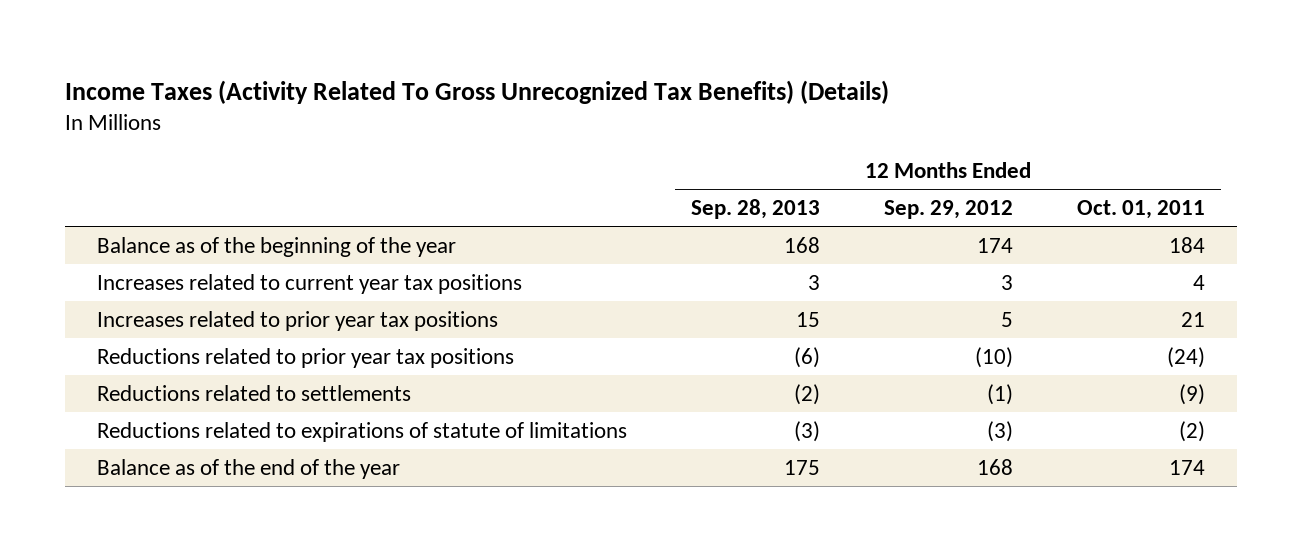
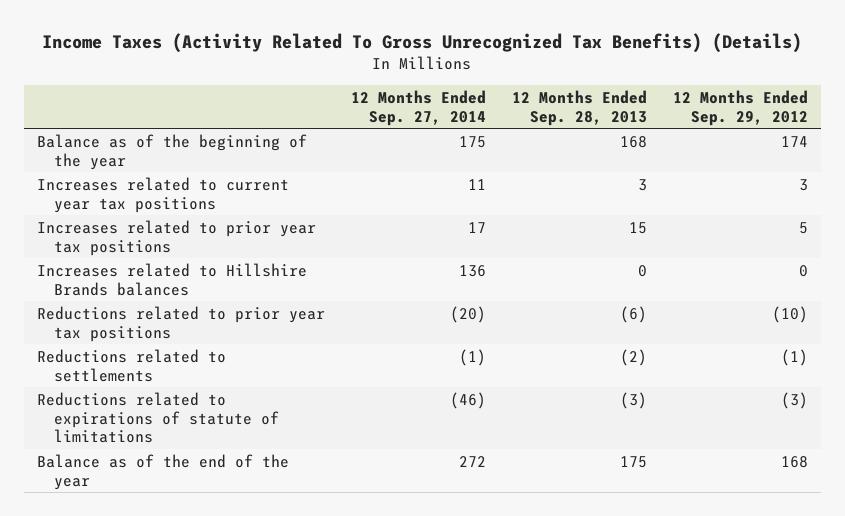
[1077,200,1206,220] Oct. 01, 2011 -> none
none -> [350,89,486,126] 12 Months Ended Sep. 27, 2014
none -> [36,262,307,296] Increases related to Hillshire Brands balances

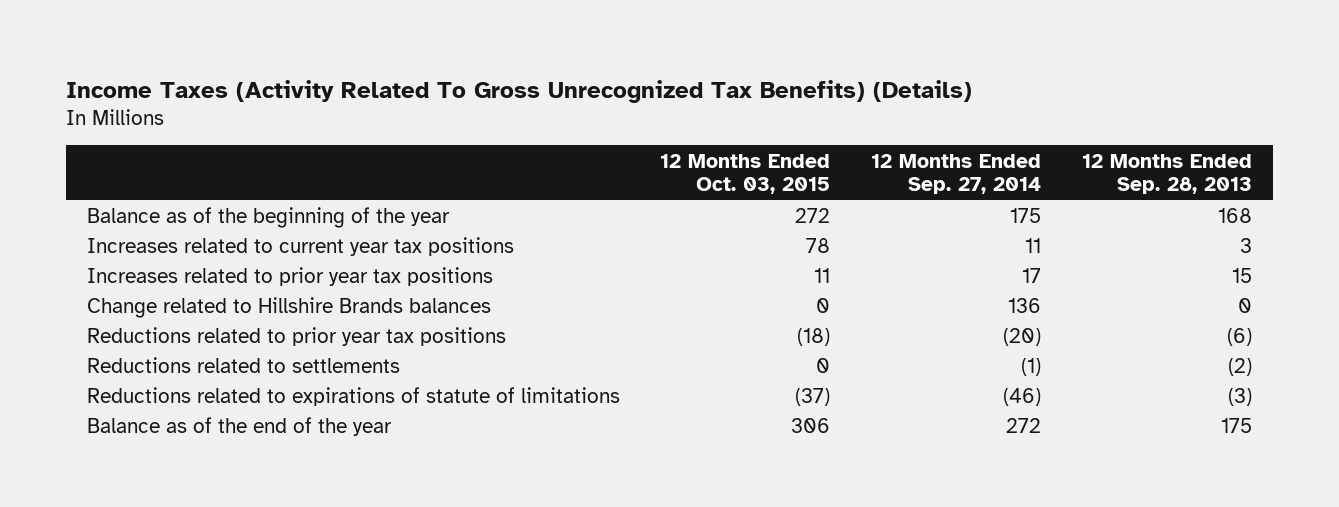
[673,89,809,126] 12 Months Ended Sep. 29, 2012 -> none
none -> [660,153,831,195] 12 Months Ended Oct. 03, 2015
[36,262,307,296] Increases related to Hillshire Brands balances -> [86,297,491,319] Change related to Hillshire Brands balances

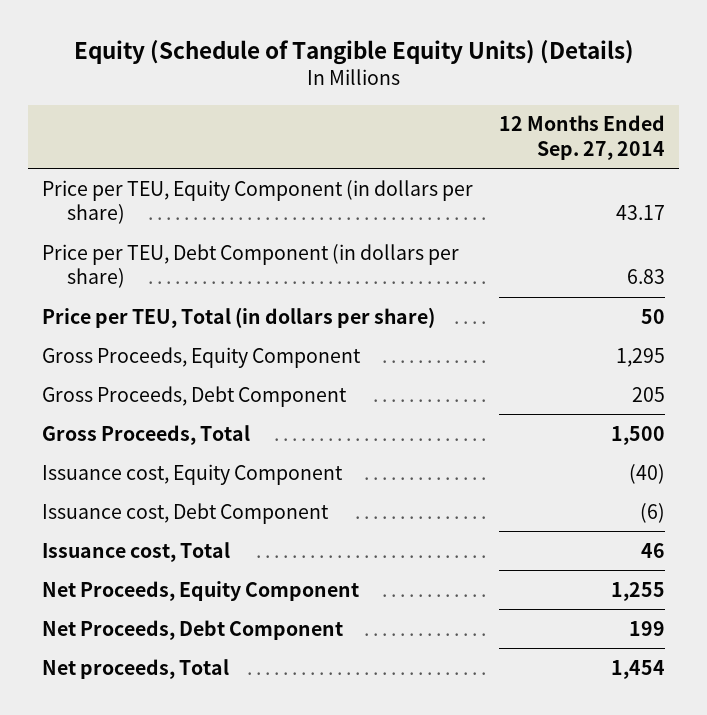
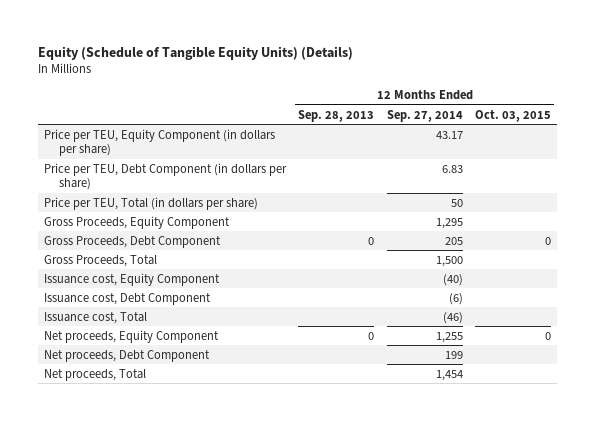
none -> [298,109,375,122] Sep. 28, 2013
none -> [475,109,552,122] Oct. 03, 2015
[641,542,666,558] 46 -> [442,311,463,324] (46)
[41,580,359,601] Net Proceeds, Equity Component -> [43,329,219,343] Net proceeds, Equity Component
[41,619,343,640] Net Proceeds, Debt Component -> [43,349,210,362] Net proceeds, Debt Component

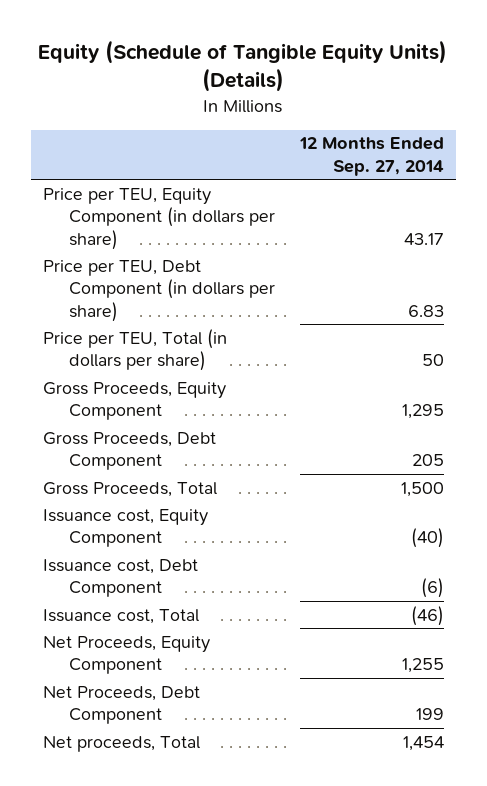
[298,109,375,122] Sep. 28, 2013 -> none
[475,109,552,122] Oct. 03, 2015 -> none
[43,329,219,343] Net proceeds, Equity Component -> [43,635,211,675] Net Proceeds, Equity Component
[43,349,210,362] Net proceeds, Debt Component -> [43,685,201,725] Net Proceeds, Debt Component

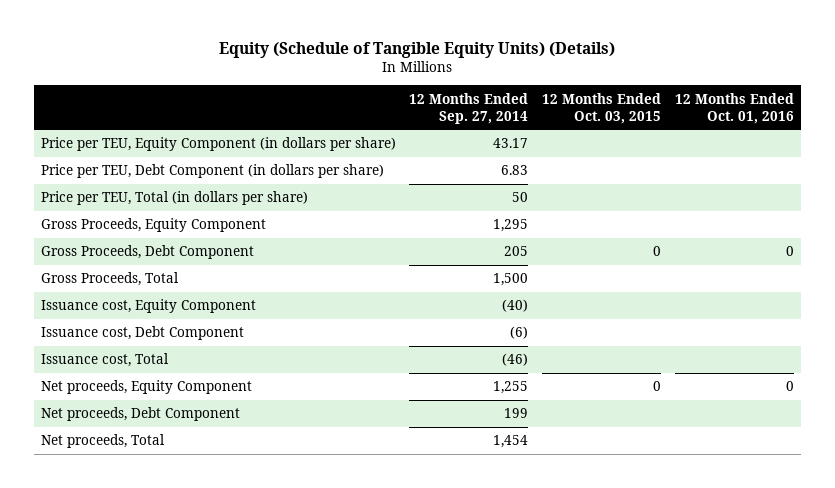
none -> [542,92,662,124] 12 Months Ended Oct. 03, 2015
none -> [675,92,795,124] 12 Months Ended Oct. 01, 2016
[43,635,211,675] Net Proceeds, Equity Component -> [40,380,252,395] Net proceeds, Equity Component
[43,685,201,725] Net Proceeds, Debt Component -> [40,407,240,422] Net proceeds, Debt Component

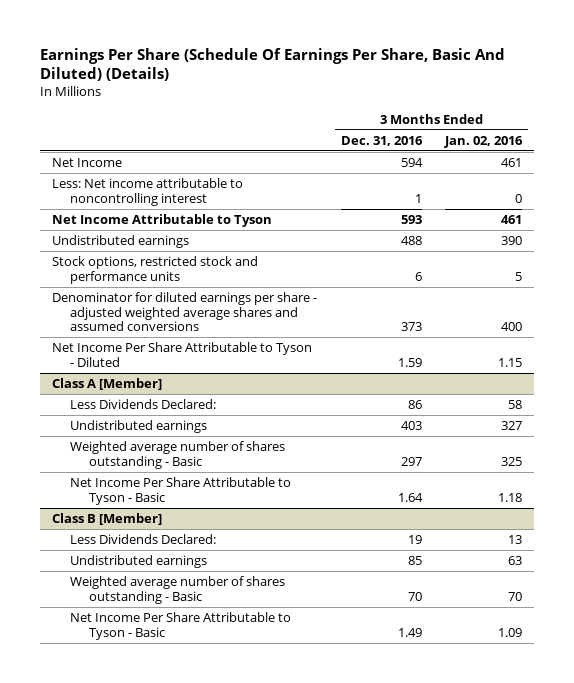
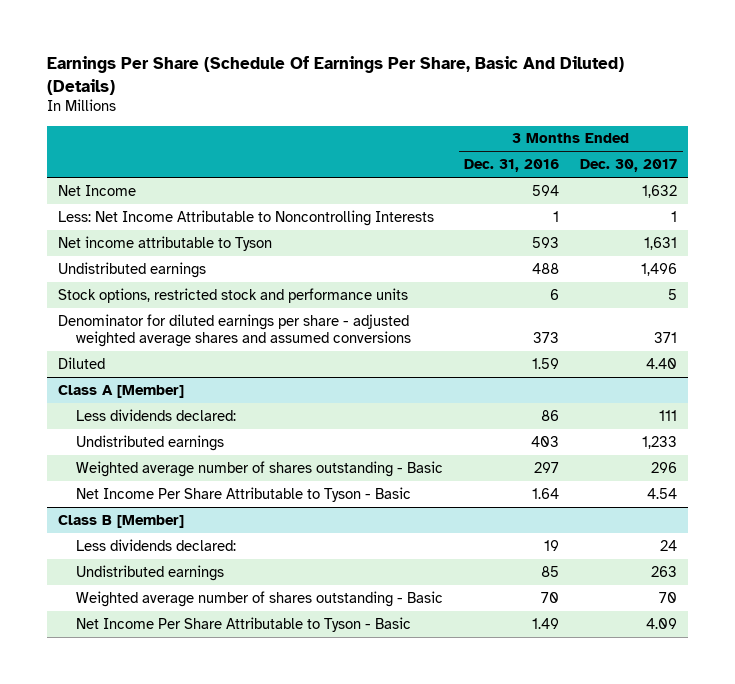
[444,135,524,148] Jan. 02, 2016 -> none
none -> [580,159,678,173] Dec. 30, 2017
[51,177,243,206] Less: Net income attributable to noncontrolling interest -> [57,209,434,226] Less: Net Income Attributable to Noncontrolling Interests
[51,213,272,227] Net Income Attributable to Tyson -> [57,235,272,251] Net income attributable to Tyson
[51,341,312,367] Net Income Per Share Attributable to Tyson - Diluted -> [57,356,105,369] Diluted
[70,398,217,409] Less Dividends Declared: -> [75,408,236,421] Less dividends declared:
[70,533,217,544] Less Dividends Declared: -> [75,538,236,551] Less dividends declared:

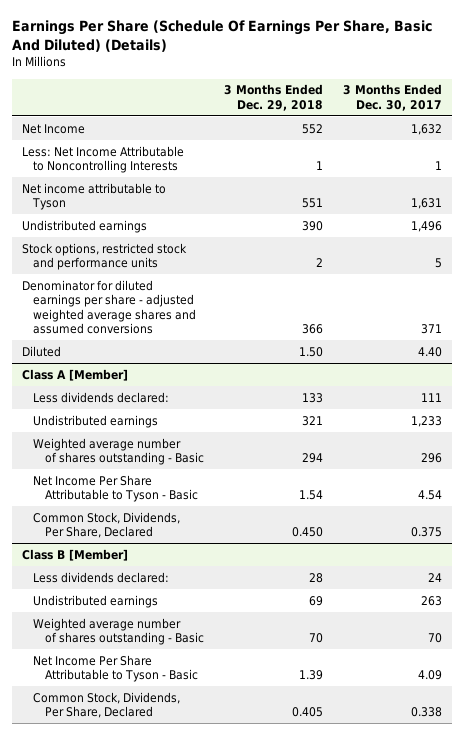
[464,159,560,173] Dec. 31, 2016 -> none
none -> [223,84,323,111] 3 Months Ended Dec. 29, 2018
none -> [33,511,181,539] Common Stock, Dividends, Per Share, Declared
none -> [33,691,181,719] Common Stock, Dividends, Per Share, Declared

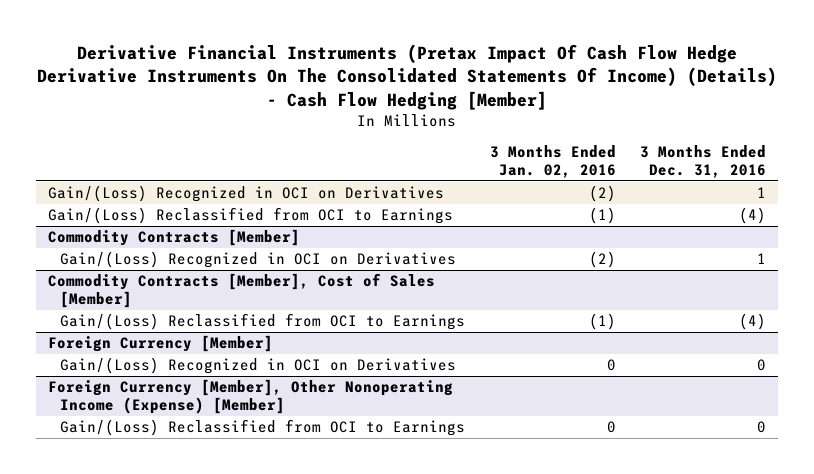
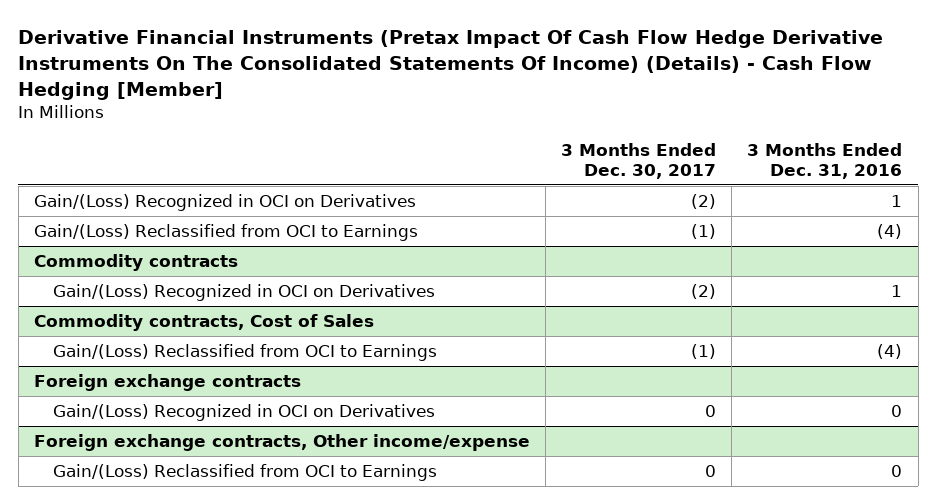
[489,145,616,179] 3 Months Ended Jan. 02, 2016 -> none
none -> [561,143,717,179] 3 Months Ended Dec. 30, 2017
[47,229,300,247] Commodity Contracts [Member] -> [33,254,238,272] Commodity contracts
[47,273,435,309] Commodity Contracts [Member], Cost of Sales [Member] -> [33,314,374,332] Commodity contracts, Cost of Sales
[47,335,273,353] Foreign Currency [Member] -> [33,374,301,392] Foreign exchange contracts
[47,379,453,415] Foreign Currency [Member], Other Nonoperating Income (Expense) [Member] -> none
none -> [33,434,530,452] Foreign exchange contracts, Other income/expense

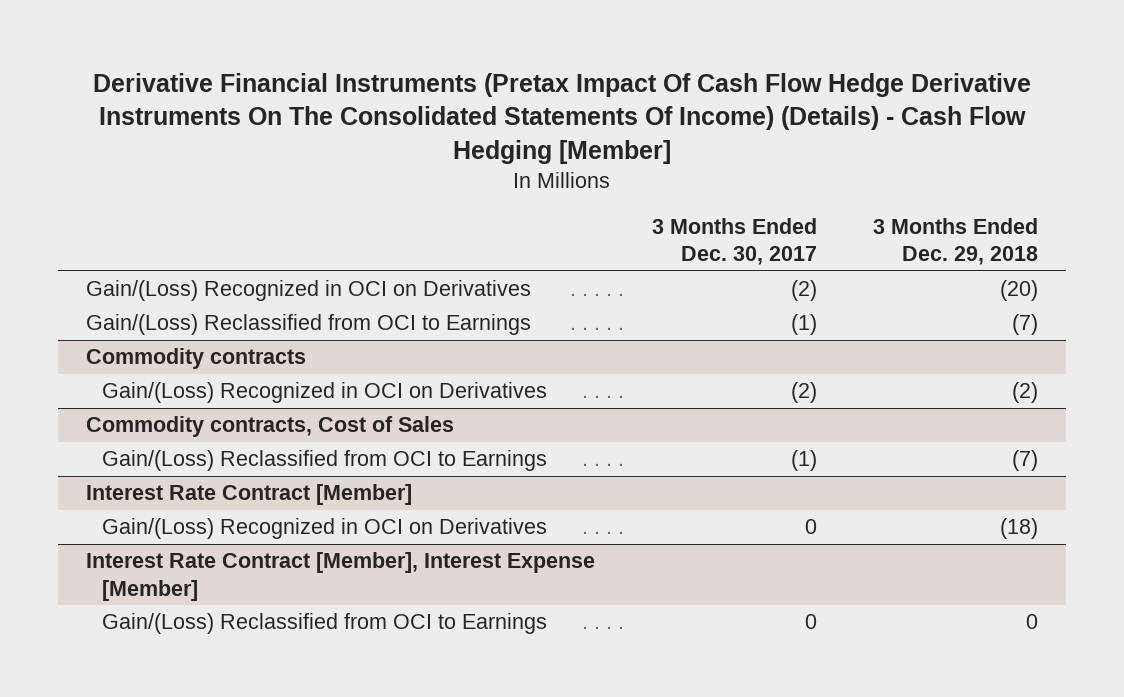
[747,143,903,179] 3 Months Ended Dec. 31, 2016 -> none
none -> [872,218,1038,266] 3 Months Ended Dec. 29, 2018
[33,374,301,392] Foreign exchange contracts -> [86,484,413,506] Interest Rate Contract [Member]
[33,434,530,452] Foreign exchange contracts, Other income/expense -> none
none -> [86,552,596,601] Interest Rate Contract [Member], Interest Expense [Member]

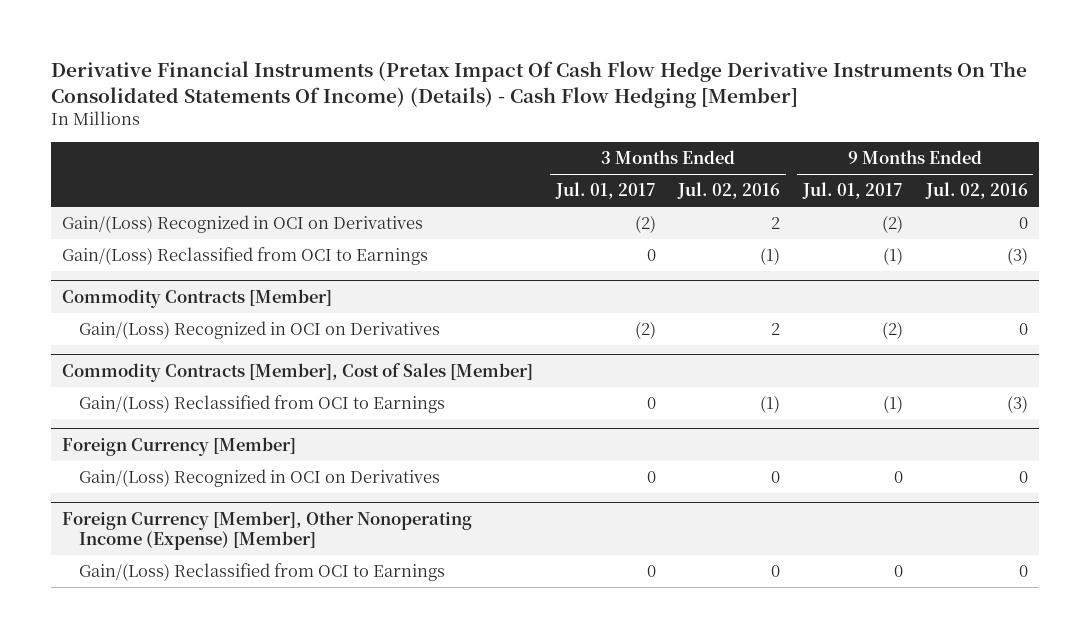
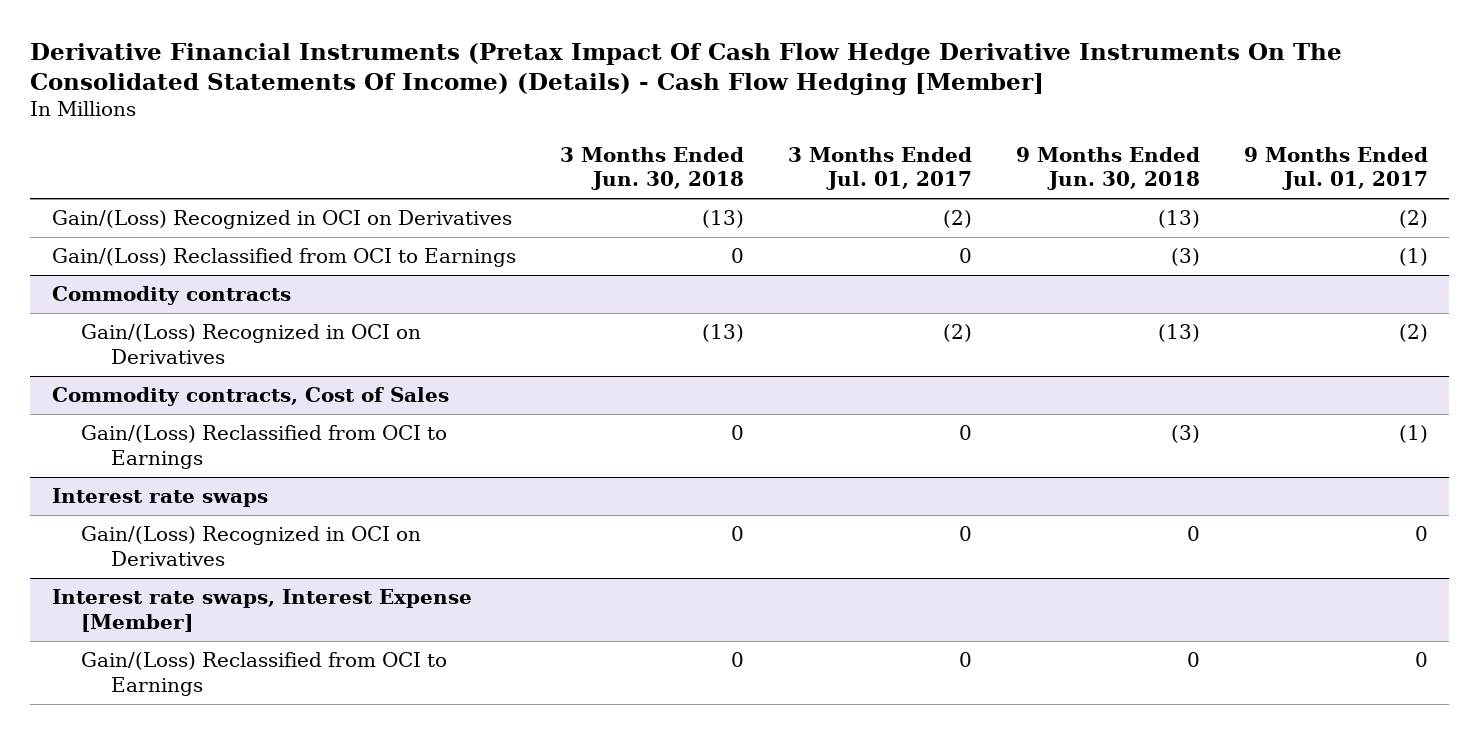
[677,182,781,200] Jul. 02, 2016 -> none
[924,182,1028,200] Jul. 02, 2016 -> none
none -> [559,146,744,191] 3 Months Ended Jun. 30, 2018
none -> [1015,146,1200,191] 9 Months Ended Jun. 30, 2018
[62,288,333,308] Commodity Contracts [Member] -> [51,286,291,306] Commodity contracts
[62,362,534,382] Commodity Contracts [Member], Cost of Sales [Member] -> [51,387,449,407] Commodity contracts, Cost of Sales
[62,436,297,456] Foreign Currency [Member] -> [51,488,268,508] Interest rate swaps
[62,510,473,550] Foreign Currency [Member], Other Nonoperating Income (Expense) [Member] -> none
none -> [51,589,472,632] Interest rate swaps, Interest Expense [Member]

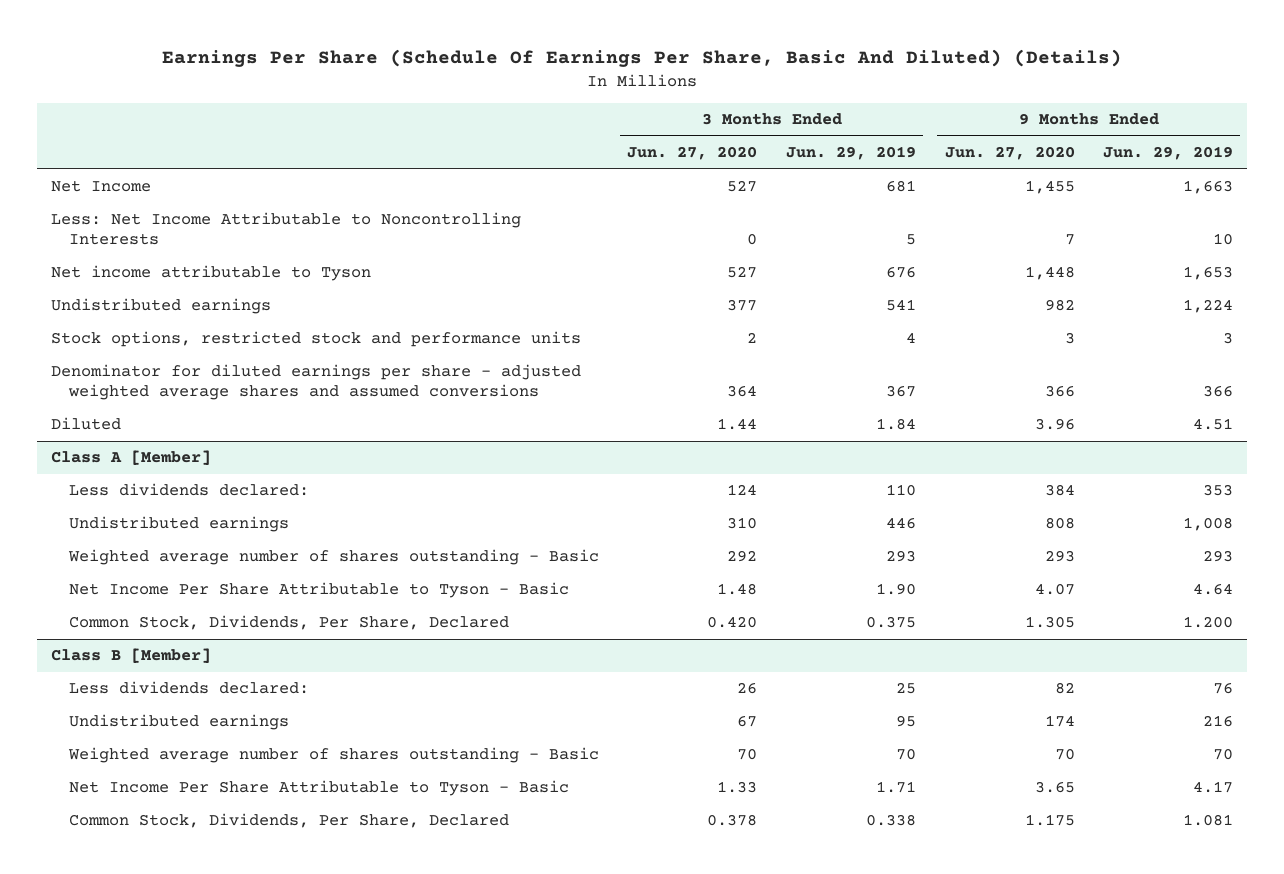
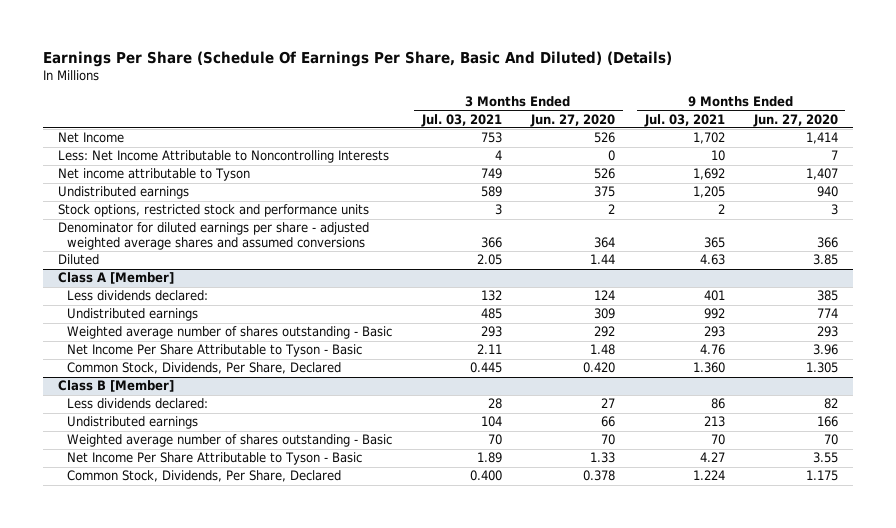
[785,146,916,161] Jun. 29, 2019 -> none
[1103,146,1234,161] Jun. 29, 2019 -> none
none -> [420,113,502,127] Jul. 03, 2021
none -> [643,113,725,127] Jul. 03, 2021
[727,180,758,193] 527 -> [594,132,616,144] 526
[1024,180,1075,195] 1,455 -> [805,132,838,145] 1,414
[727,266,758,279] 527 -> [594,168,616,180] 526
[1024,266,1075,281] 1,448 -> [805,168,838,181] 1,407
[727,299,758,312] 377 -> [594,186,616,198] 375
[1044,299,1075,312] 982 -> [816,186,838,198] 940
[1034,418,1075,431] 3.96 -> [812,254,838,266] 3.85
[1044,484,1075,497] 384 -> [816,290,838,302] 385
[727,517,758,530] 310 -> [594,308,616,320] 309
[1044,517,1075,530] 808 -> [816,308,838,319] 774
[1034,583,1075,596] 4.07 -> [812,344,838,356] 3.96
[737,682,758,695] 26 -> [601,398,616,409] 27
[737,715,758,728] 67 -> [601,416,616,428] 66
[1044,715,1075,728] 174 -> [816,416,838,428] 166
[1034,781,1075,794] 3.65 -> [812,452,838,464] 3.55

